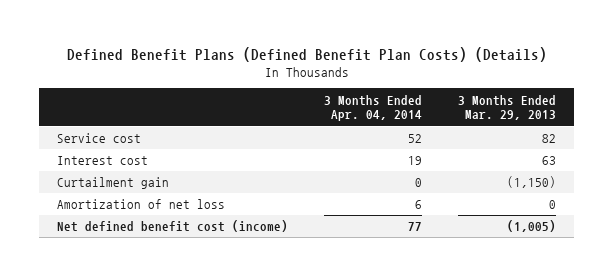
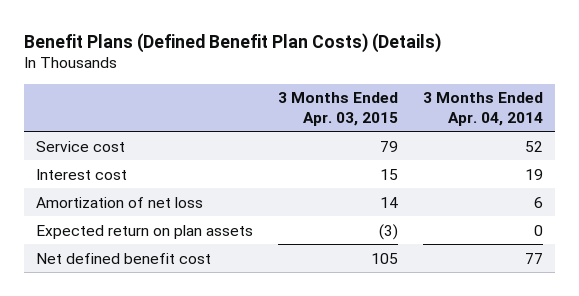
[66,46,547,62] Defined Benefit Plans (Defined Benefit Plan Costs) (Details) -> [24,32,442,53] Benefit Plans (Defined Benefit Plan Costs) (Details)
[458,94,557,121] 3 Months Ended Mar. 29, 2013 -> none
none -> [278,92,399,126] 3 Months Ended Apr. 03, 2015
[56,177,169,190] Curtailment gain -> none
none -> [36,224,254,239] Expected return on plan assets
[56,220,288,233] Net defined benefit cost (income) -> [36,252,212,264] Net defined benefit cost

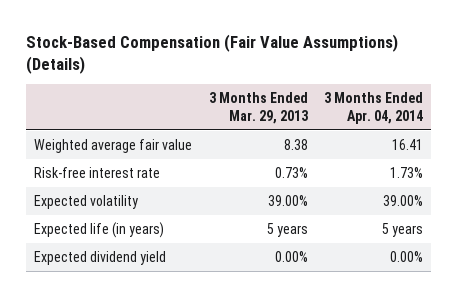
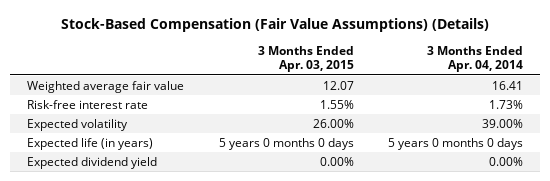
[208,92,308,124] 3 Months Ended Mar. 29, 2013 -> none
none -> [257,45,354,73] 3 Months Ended Apr. 03, 2015
[381,223,423,238] 5 years -> [387,137,523,150] 5 years 0 months 0 days

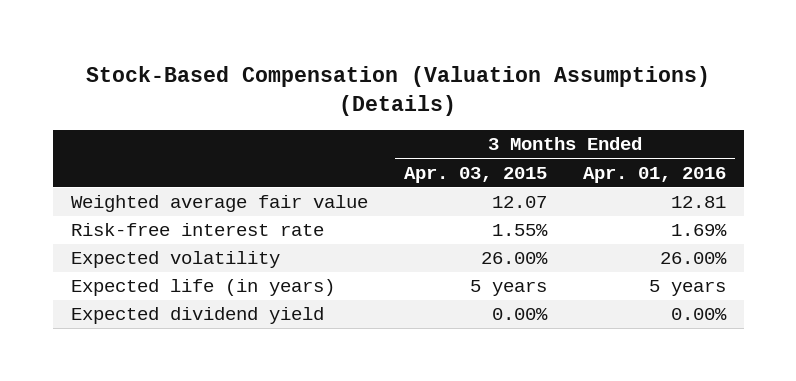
[61,17,490,32] Stock-Based Compensation (Fair Value Assumptions) (Details) -> [86,65,711,117] Stock-Based Compensation (Valuation Assumptions) (Details)
[426,45,523,73] 3 Months Ended Apr. 04, 2014 -> none
none -> [582,166,726,183] Apr. 01, 2016
[218,137,354,150] 5 years 0 months 0 days -> [469,280,547,297] 5 years

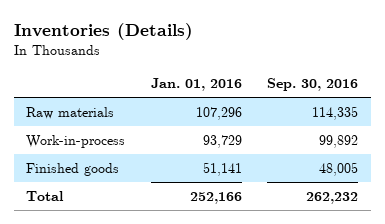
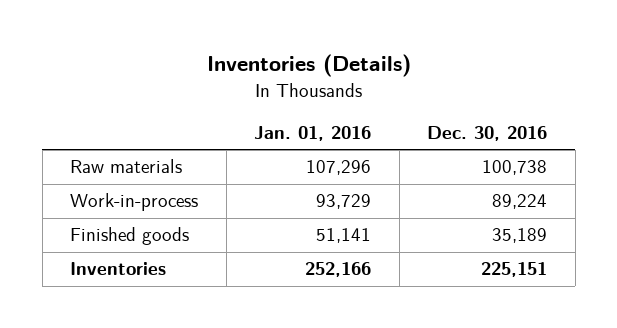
[267,78,359,92] Sep. 30, 2016 -> none
none -> [427,125,548,141] Dec. 30, 2016
[26,190,65,201] Total -> [70,262,167,276] Inventories

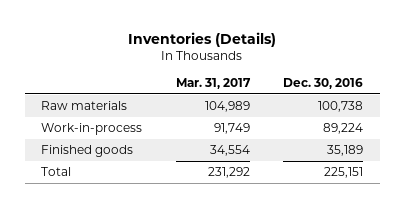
[254,125,372,141] Jan. 01, 2016 -> none
none -> [175,78,251,90] Mar. 31, 2017
[70,262,167,276] Inventories -> [41,167,72,177] Total

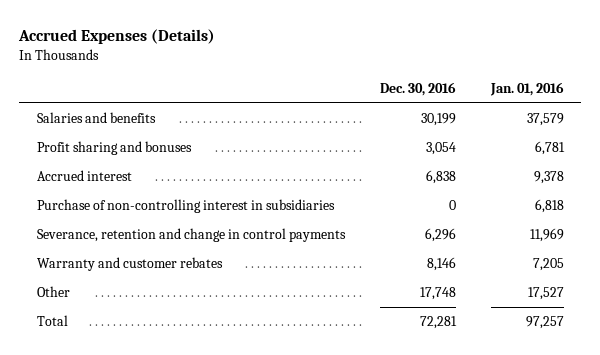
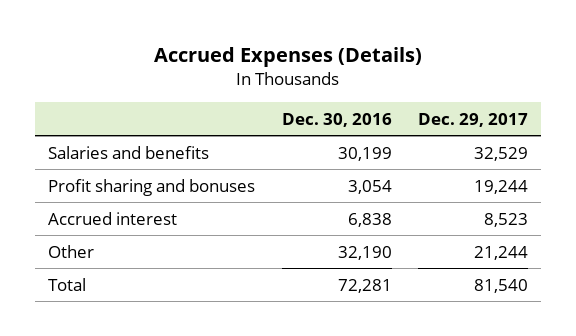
[489,82,564,97] Jan. 01, 2016 -> none
none -> [417,112,528,127] Dec. 29, 2017
[36,199,335,214] Purchase of non-controlling interest in subsidiaries -> none
[36,228,346,243] Severance, retention and change in control payments -> none
[36,257,223,272] Warranty and customer rebates -> none
[419,287,456,301] 17,748 -> [337,245,392,260] 32,190

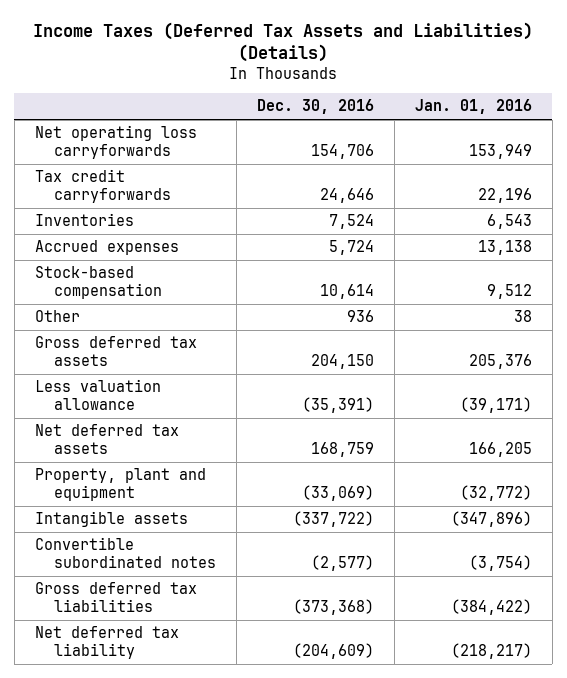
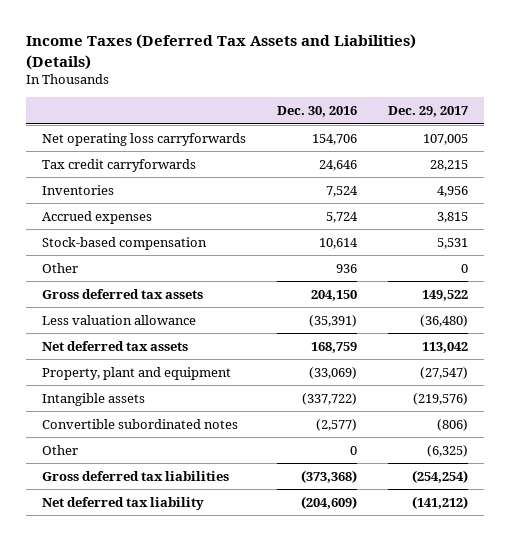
[414,99,532,115] Jan. 01, 2016 -> none
none -> [388,106,469,118] Dec. 29, 2017
none -> [41,444,78,455] Other

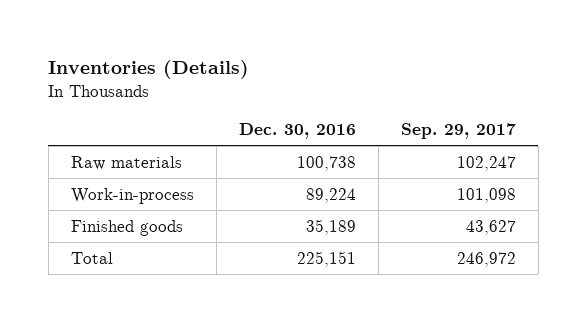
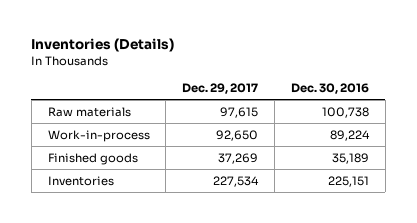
[400,123,516,140] Sep. 29, 2017 -> none
none -> [182,83,259,95] Dec. 29, 2017
[70,251,113,264] Total -> [47,175,114,186] Inventories

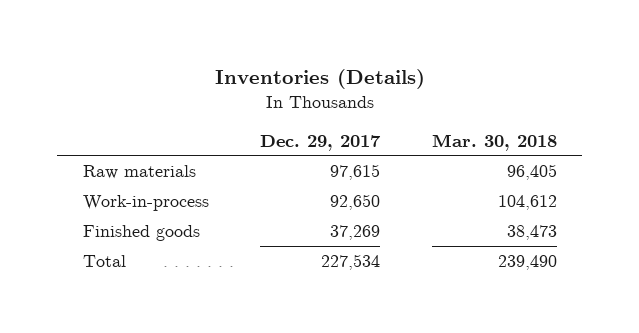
[290,83,369,95] Dec. 30, 2016 -> none
none -> [431,133,557,151] Mar. 30, 2018
[47,175,114,186] Inventories -> [82,255,126,268] Total

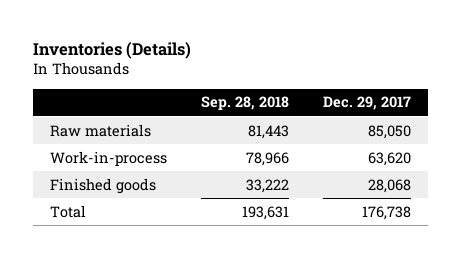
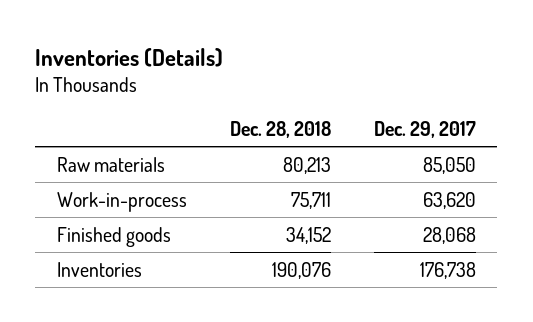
[200,96,289,111] Sep. 28, 2018 -> none
none -> [229,120,331,138] Dec. 28, 2018
[49,204,86,218] Total -> [56,261,142,277] Inventories

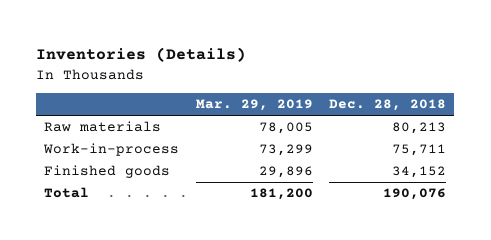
[373,120,476,138] Dec. 29, 2017 -> none
none -> [195,99,313,112] Mar. 29, 2019
[56,261,142,277] Inventories -> [44,187,90,199] Total

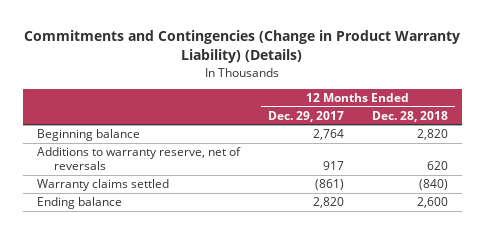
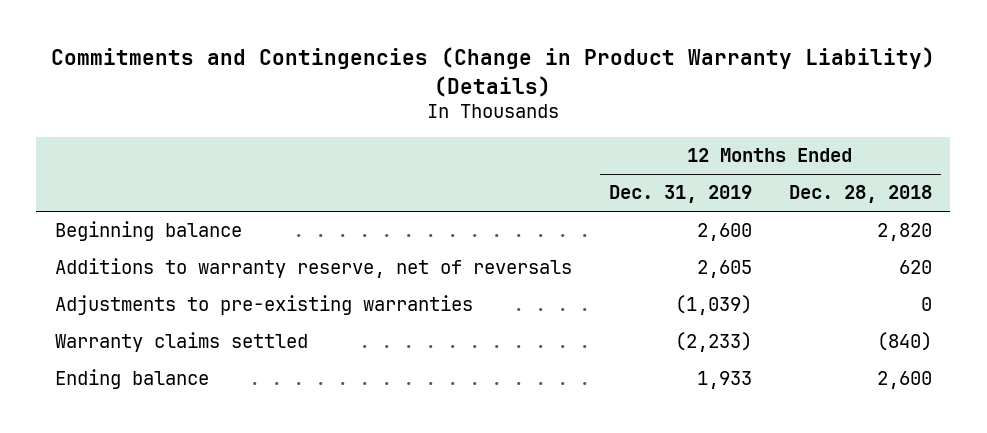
[267,110,344,122] Dec. 29, 2017 -> none
none -> [608,185,752,204] Dec. 31, 2019
none -> [54,295,473,316] Adjustments to pre-existing warranties

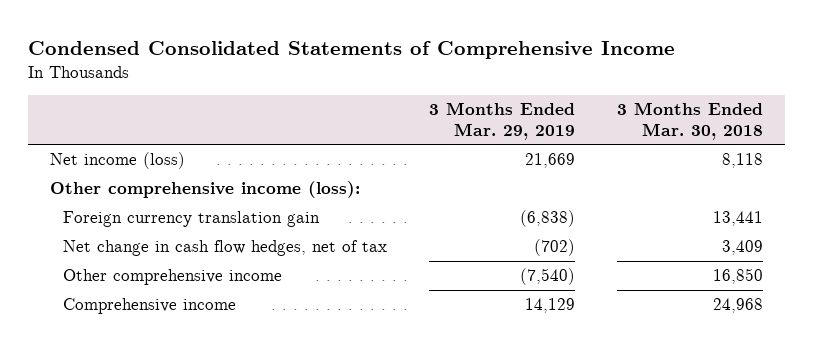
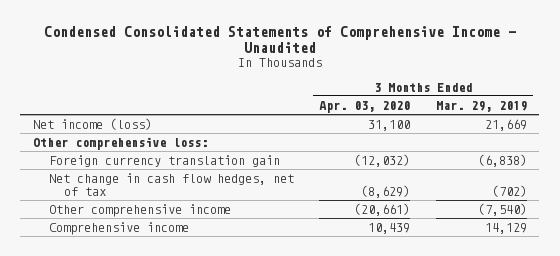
[28,40,676,59] Condensed Consolidated Statements of Comprehensive Income -> [43,25,516,53] Condensed Consolidated Statements of Comprehensive Income - Unaudited
[617,101,764,140] 3 Months Ended Mar. 30, 2018 -> none
none -> [319,100,411,113] Apr. 03, 2020
[49,181,360,199] Other comprehensive income (loss): -> [32,137,208,151] Other comprehensive loss:

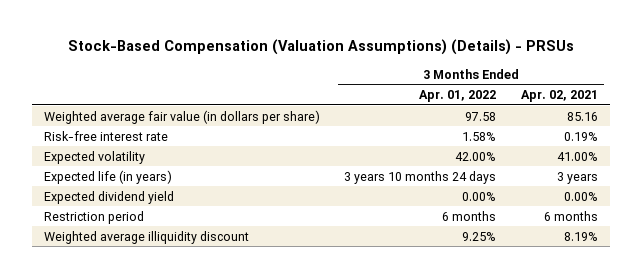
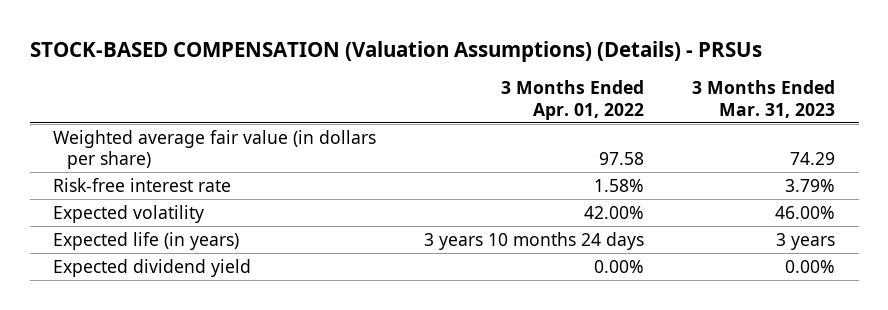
[67,39,574,56] Stock-Based Compensation (Valuation Assumptions) (Details) - PRSUs -> [29,41,762,63] STOCK-BASED COMPENSATION (Valuation Assumptions) (Details) - PRSUs
[520,90,598,103] Apr. 02, 2021 -> none
none -> [691,80,835,118] 3 Months Ended Mar. 31, 2023
[43,210,144,224] Restriction period -> none
[43,230,249,244] Weighted average illiquidity discount -> none

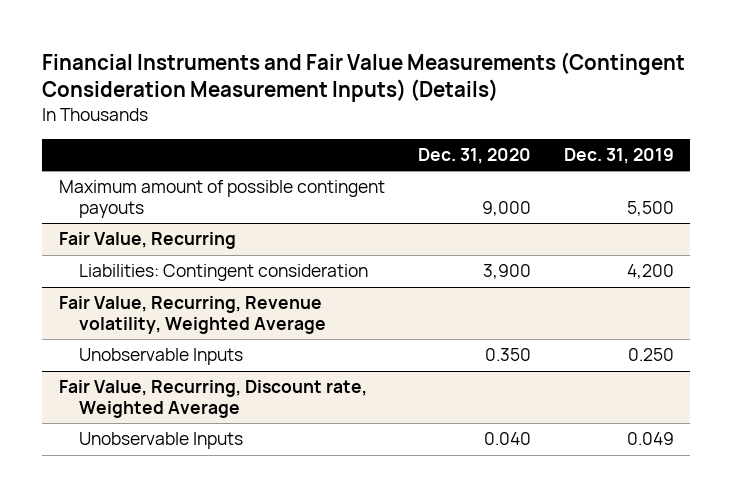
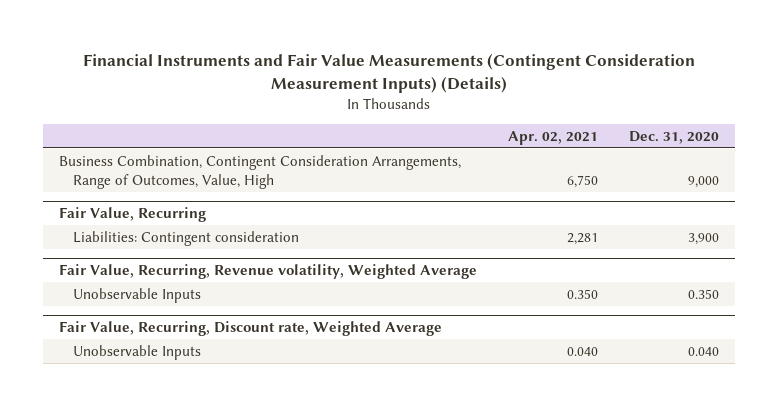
[563,147,674,164] Dec. 31, 2019 -> none
none -> [507,130,598,145] Apr. 02, 2021
[58,180,385,218] Maximum amount of possible contingent payouts -> [58,154,461,189] Business Combination, Contingent Consideration Arrangements, Range of Outcomes, Value, High

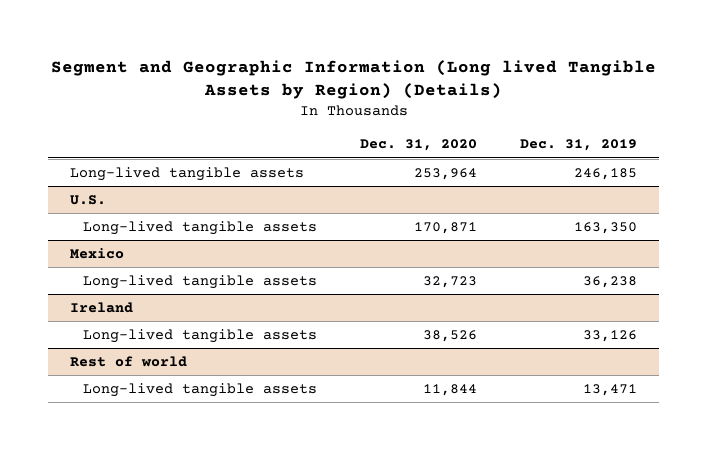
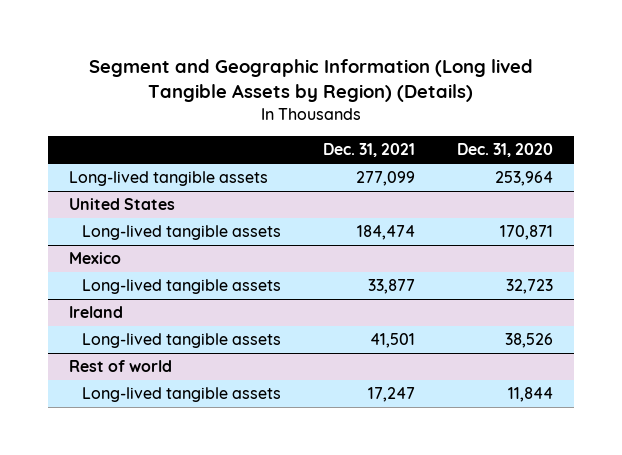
[520,139,638,152] Dec. 31, 2019 -> none
none -> [323,143,416,158] Dec. 31, 2021
[69,195,106,206] U.S. -> [69,198,176,211] United States

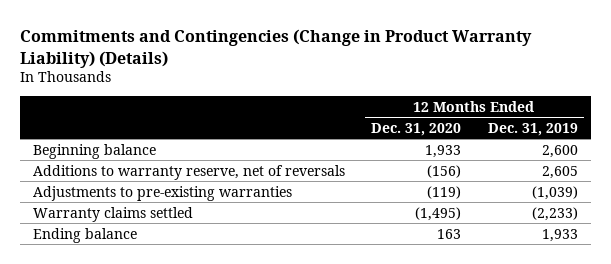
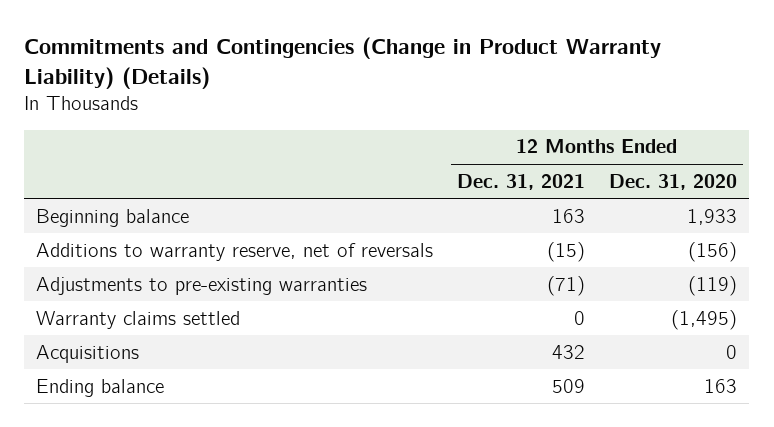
[487,122,578,136] Dec. 31, 2019 -> none
none -> [457,173,586,190] Dec. 31, 2021
none -> [36,344,140,363] Acquisitions

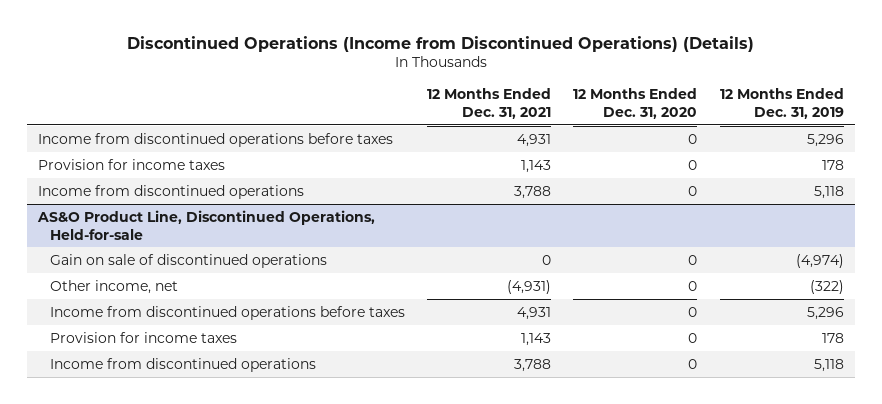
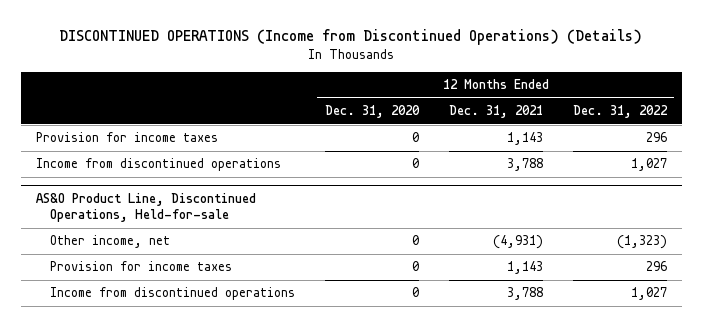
[126,35,754,52] Discontinued Operations (Income from Discontinued Operations) (Details) -> [59,29,643,46] DISCONTINUED OPERATIONS (Income from Discontinued Operations) (Details)
[719,88,844,119] 12 Months Ended Dec. 31, 2019 -> none
none -> [572,105,668,119] Dec. 31, 2022
[38,132,394,147] Income from discontinued operations before taxes -> none
[49,253,327,268] Gain on sale of discontinued operations -> none
[49,305,405,320] Income from discontinued operations before taxes -> none

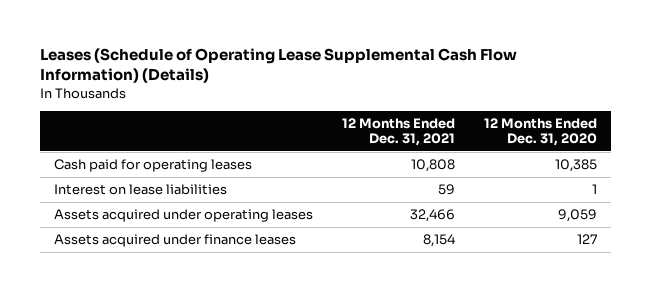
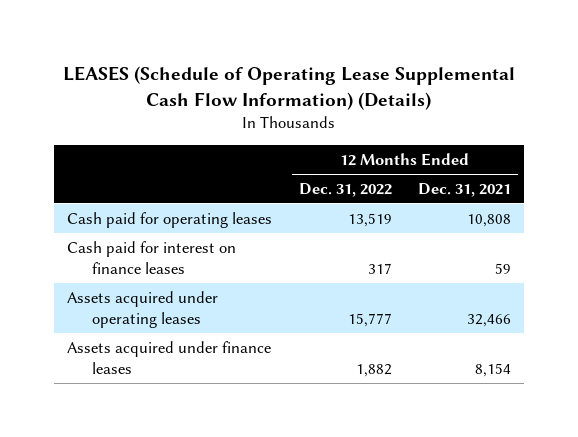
[40,48,518,84] Leases (Schedule of Operating Lease Supplemental Cash Flow Information) (Details) -> [63,65,516,110] LEASES (Schedule of Operating Lease Supplemental Cash Flow Information) (Details)
[484,117,598,146] 12 Months Ended Dec. 31, 2020 -> none
none -> [298,182,392,197] Dec. 31, 2022
[54,184,228,196] Interest on lease liabilities -> [67,240,237,275] Cash paid for interest on finance leases

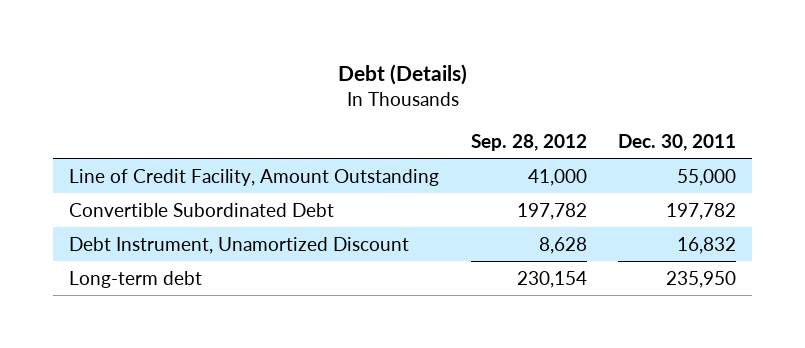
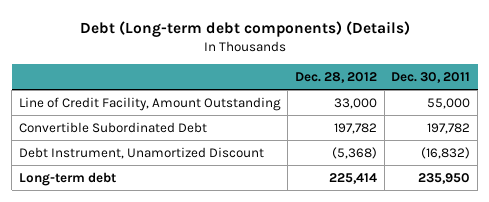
[337,64,467,86] Debt (Details) -> [79,20,410,37] Debt (Long-term debt components) (Details)
[470,134,587,152] Sep. 28, 2012 -> none
none -> [295,72,378,84] Dec. 28, 2012
[677,236,737,254] 16,832 -> [421,146,471,159] (16,832)

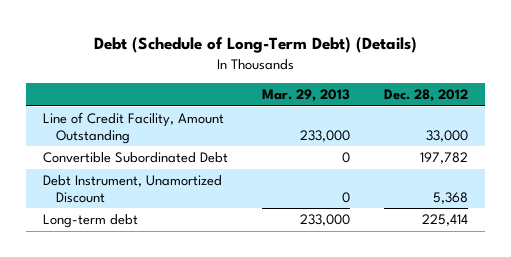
[79,20,410,37] Debt (Long-term debt components) (Details) -> [93,36,417,53] Debt (Schedule of Long-Term Debt) (Details)
[391,72,471,84] Dec. 30, 2011 -> none
none -> [262,89,351,103] Mar. 29, 2013
[332,146,378,159] (5,368) -> [433,191,469,204] 5,368

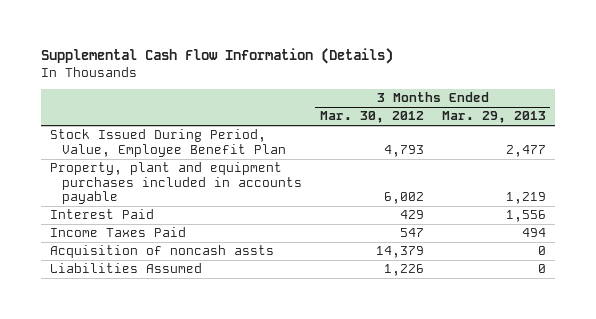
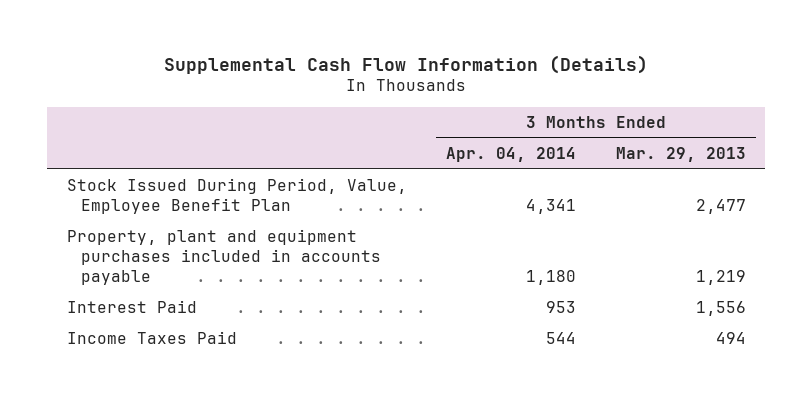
[319,111,424,124] Mar. 30, 2012 -> none
none -> [446,146,577,162] Apr. 04, 2014
[49,245,274,259] Acquisition of noncash assts -> none
[49,263,202,274] Liabilities Assumed -> none

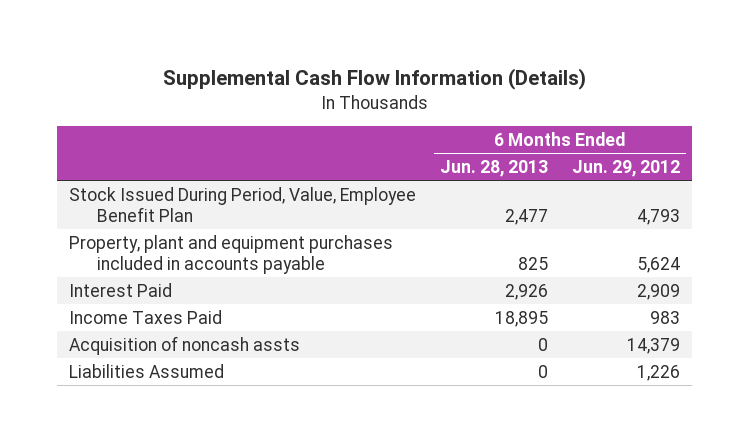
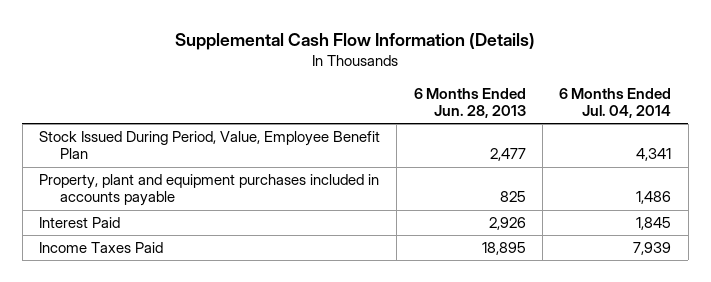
[571,160,680,178] Jun. 29, 2012 -> none
none -> [559,88,672,119] 6 Months Ended Jul. 04, 2014
[69,335,301,355] Acquisition of noncash assts -> none
[69,363,225,378] Liabilities Assumed -> none

